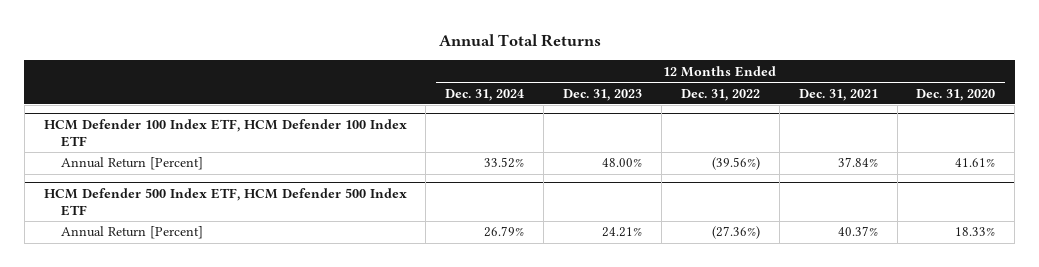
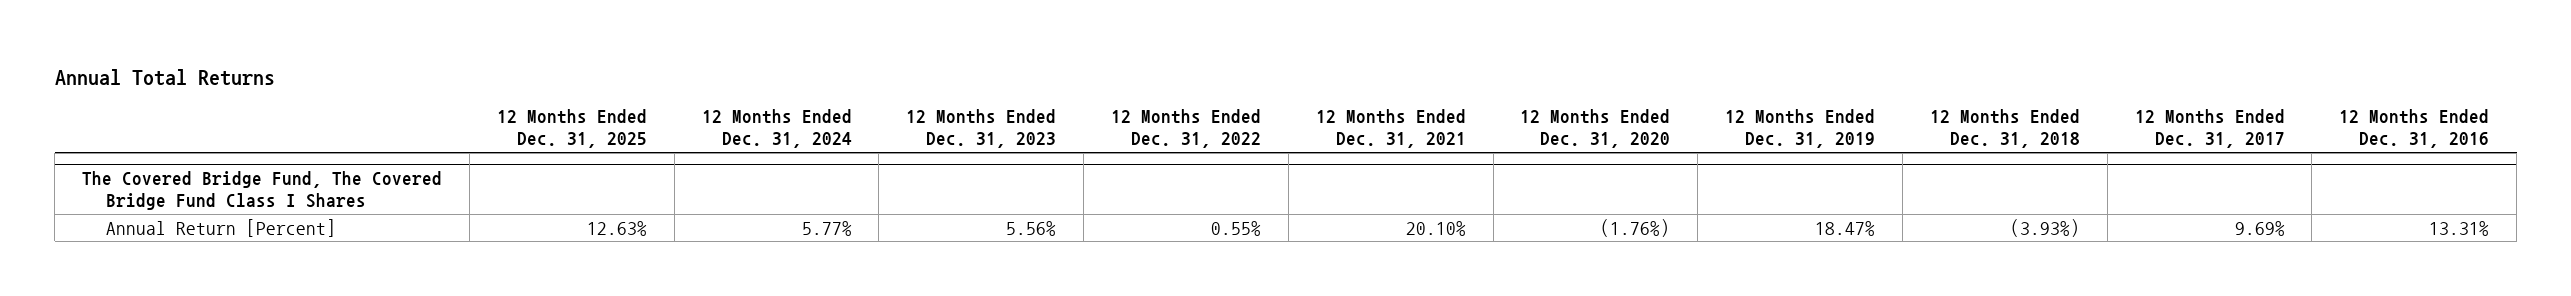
none -> [496,109,647,149] 12 Months Ended Dec. 31, 2025
none -> [1725,109,1876,149] 12 Months Ended Dec. 31, 2019
none -> [1929,109,2080,149] 12 Months Ended Dec. 31, 2018
none -> [2134,109,2285,149] 12 Months Ended Dec. 31, 2017
none -> [2339,109,2490,149] 12 Months Ended Dec. 31, 2016
[43,118,407,147] HCM Defender 100 Index ETF, HCM Defender 100 Index ETF -> none
[43,187,407,216] HCM Defender 500 Index ETF, HCM Defender 500 Index ETF -> none
[61,226,204,240] Annual Return [Percent] -> none
none -> [82,170,443,210] The Covered Bridge Fund, The Covered Bridge Fund Class I Shares
[484,157,525,169] 33.52% -> [801,220,852,236] 5.77%
[602,158,643,168] 48.00% -> [1006,220,1057,236] 5.56%
[711,157,760,171] (39.56%) -> [1210,220,1261,236] 0.55%
[837,157,878,168] 37.84% -> [1405,220,1466,236] 20.10%
[955,158,996,168] 41.61% -> [1600,218,1671,237] (1.76%)

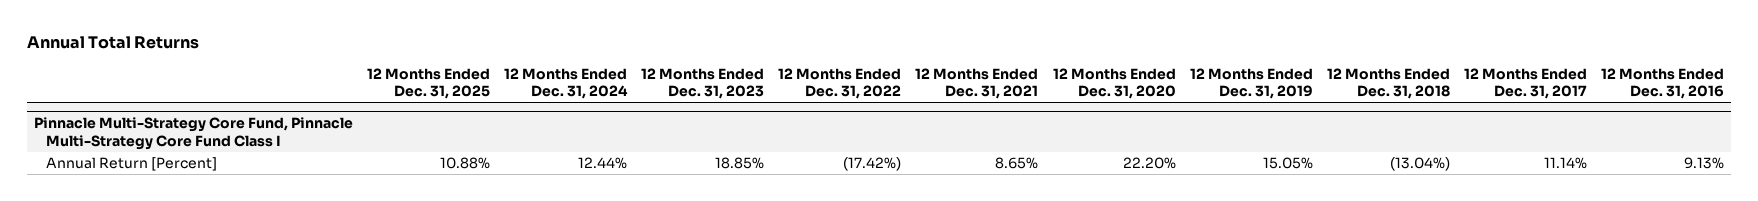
[82,170,443,210] The Covered Bridge Fund, The Covered Bridge Fund Class I Shares -> none
none -> [33,117,353,150] Pinnacle Multi-Strategy Core Fund, Pinnacle Multi-Strategy Core Fund Class I
[586,220,647,236] 12.63% -> [439,157,490,170] 10.88%
[801,220,852,236] 5.77% -> [577,157,627,170] 12.44%
[1006,220,1057,236] 5.56% -> [715,157,765,170] 18.85%
[1210,220,1261,236] 0.55% -> [843,157,902,172] (17.42%)
[1405,220,1466,236] 20.10% -> [995,157,1039,170] 8.65%
[1600,218,1671,237] (1.76%) -> [1122,157,1176,170] 22.20%
[1815,220,1876,236] 18.47% -> [1262,157,1313,170] 15.05%
[2009,218,2080,237] (3.93%) -> [1389,157,1450,172] (13.04%)
[2234,220,2285,236] 9.69% -> [1544,157,1588,170] 11.14%
[2429,220,2490,236] 13.31% -> [1684,157,1725,170] 9.13%

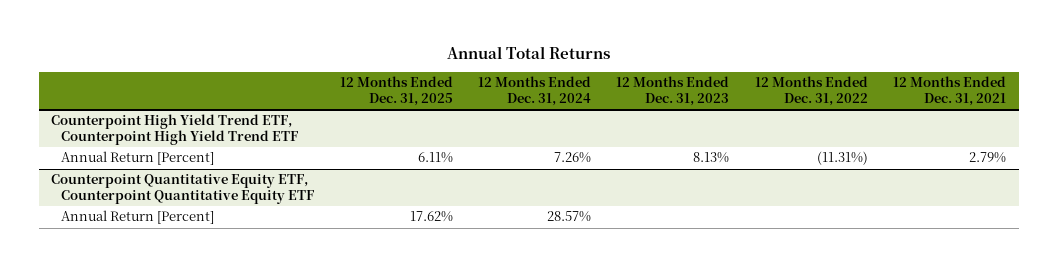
[1052,67,1176,100] 12 Months Ended Dec. 31, 2020 -> none
[1189,67,1313,100] 12 Months Ended Dec. 31, 2019 -> none
[1326,67,1450,100] 12 Months Ended Dec. 31, 2018 -> none
[1464,67,1588,100] 12 Months Ended Dec. 31, 2017 -> none
[1601,67,1725,100] 12 Months Ended Dec. 31, 2016 -> none
[33,117,353,150] Pinnacle Multi-Strategy Core Fund, Pinnacle Multi-Strategy Core Fund Class I -> none
none -> [51,114,299,146] Counterpoint High Yield Trend ETF, Counterpoint High Yield Trend ETF
[439,157,490,170] 10.88% -> [417,152,453,164] 6.11%
[577,157,627,170] 12.44% -> [554,152,592,164] 7.26%
[715,157,765,170] 18.85% -> [693,152,730,164] 8.13%
[843,157,902,172] (17.42%) -> [816,151,868,166] (11.31%)
[995,157,1039,170] 8.65% -> [969,152,1007,164] 2.79%
none -> [51,174,315,205] Counterpoint Quantitative Equity ETF, Counterpoint Quantitative Equity ETF
none -> [61,210,215,225] Annual Return [Percent]

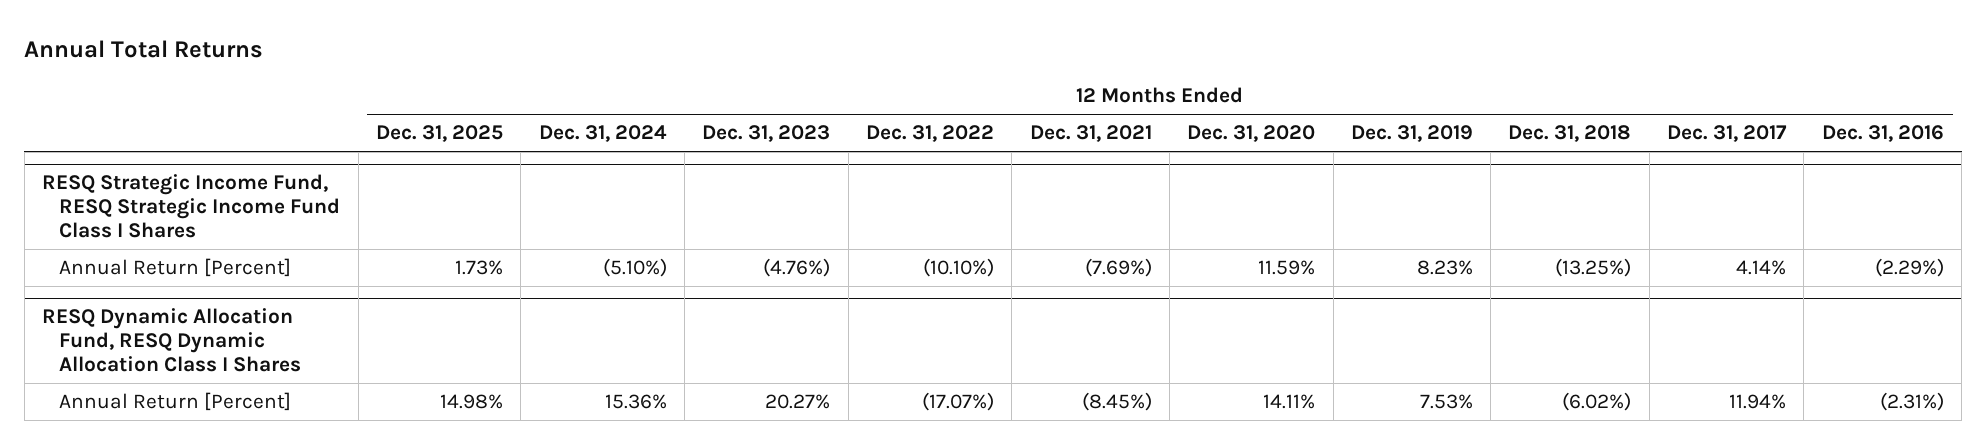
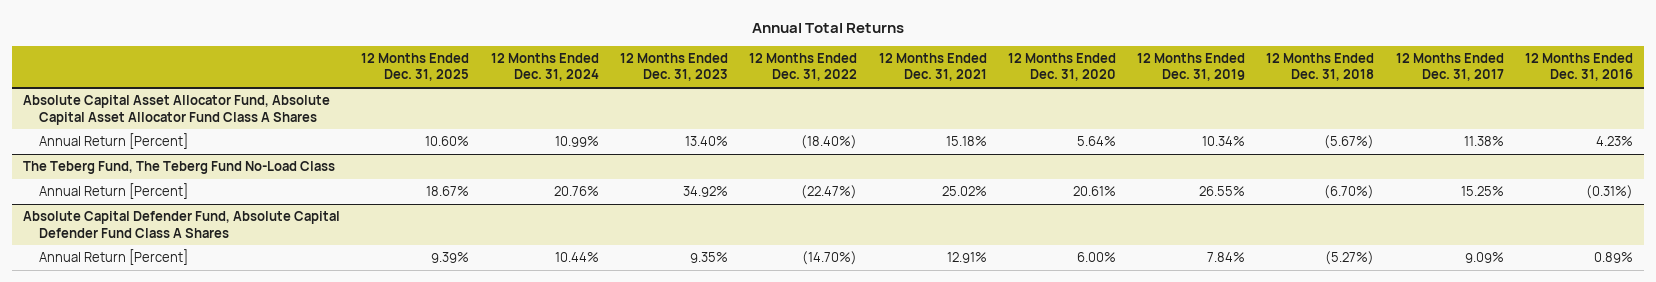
[41,174,341,239] RESQ Strategic Income Fund, RESQ Strategic Income Fund Class I Shares -> none
[41,308,302,373] RESQ Dynamic Allocation Fund, RESQ Dynamic Allocation Class I Shares -> none
none -> [22,95,330,125] Absolute Capital Asset Allocator Fund, Absolute Capital Asset Allocator Fund Class A Shares
[455,259,504,275] 1.73% -> [425,136,470,147] 10.60%
[602,257,667,277] (5.10%) -> [554,136,599,148] 10.99%
[763,257,831,277] (4.76%) -> [684,136,728,147] 13.40%
[922,257,994,277] (10.10%) -> [801,135,858,150] (18.40%)
[1084,257,1152,277] (7.69%) -> [945,136,987,147] 15.18%
[1258,259,1316,275] 11.59% -> [1076,136,1116,147] 5.64%
[1416,259,1473,275] 8.23% -> [1202,136,1246,147] 10.34%
[1555,257,1632,277] (13.25%) -> [1324,135,1375,150] (5.67%)
[1736,259,1787,275] 4.14% -> [1463,136,1504,147] 11.38%
[1874,257,1944,277] (2.29%) -> [1596,136,1634,147] 4.23%
none -> [22,161,335,175] The Teberg Fund, The Teberg Fund No-Load Class
[440,393,504,409] 14.98% -> [426,186,470,197] 18.67%
[604,393,667,409] 15.36% -> [553,186,599,197] 20.76%
[765,393,831,409] 20.27% -> [682,186,728,198] 34.92%
[921,391,994,411] (17.07%) -> [801,185,858,200] (22.47%)
[1081,391,1152,411] (8.45%) -> [941,186,987,197] 25.02%
[1263,393,1316,409] 14.11% -> [1072,186,1116,197] 20.61%
[1419,393,1473,409] 7.53% -> [1199,186,1246,197] 26.55%
[1562,391,1632,411] (6.02%) -> [1324,185,1375,200] (6.70%)
[1729,393,1787,409] 11.94% -> [1460,186,1504,197] 15.25%
[1879,391,1944,411] (2.31%) -> [1586,185,1634,200] (0.31%)
none -> [22,211,340,238] Absolute Capital Defender Fund, Absolute Capital Defender Fund Class A Shares
none -> [39,249,189,266] Annual Return [Percent]

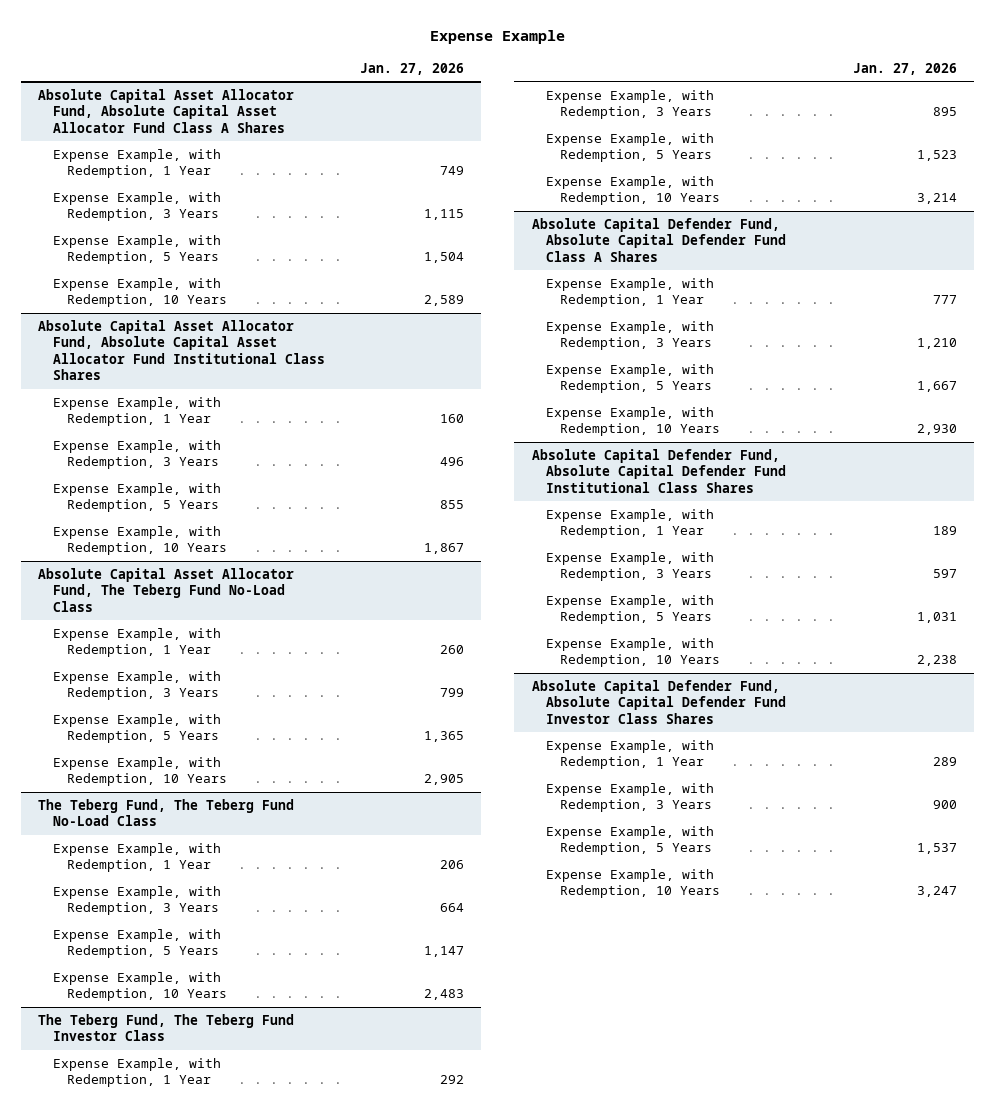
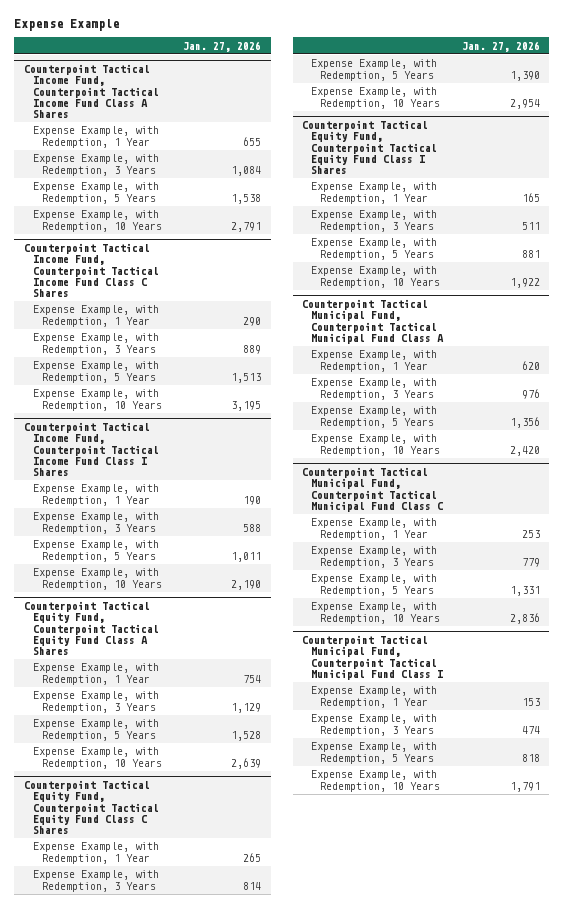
[38,89,295,133] Absolute Capital Asset Allocator Fund, Absolute Capital Asset Allocator Fund Class A Shares -> none
[38,320,325,381] Absolute Capital Asset Allocator Fund, Absolute Capital Asset Allocator Fund Institutional Class Shares -> none
[38,568,295,612] Absolute Capital Asset Allocator Fund, The Teberg Fund No-Load Class -> none
[38,799,295,827] The Teberg Fund, The Teberg Fund No-Load Class -> none
[38,1014,295,1042] The Teberg Fund, The Teberg Fund Investor Class -> none
[531,218,786,262] Absolute Capital Defender Fund, Absolute Capital Defender Fund Class A Shares -> none
[531,449,786,493] Absolute Capital Defender Fund, Absolute Capital Defender Fund Institutional Class Shares -> none
[531,680,786,724] Absolute Capital Defender Fund, Absolute Capital Defender Fund Investor Class Shares -> none
none -> [23,64,159,119] Counterpoint Tactical Income Fund, Counterpoint Tactical Income Fund Class A Shares
[439,166,464,176] 749 -> [243,136,262,146] 655
[423,209,464,221] 1,115 -> [231,165,262,176] 1,084
[423,252,464,264] 1,504 -> [231,193,262,204] 1,538
[423,295,464,307] 2,589 -> [231,221,262,232] 2,791
none -> [23,243,159,298] Counterpoint Tactical Income Fund, Counterpoint Tactical Income Fund Class C Shares
[439,414,464,424] 160 -> [243,316,262,326] 290
[439,457,464,467] 496 -> [243,344,262,354] 889
[439,500,464,510] 855 -> [231,372,262,383] 1,513
[423,543,464,555] 1,867 -> [231,400,262,411] 3,195
none -> [23,422,159,477] Counterpoint Tactical Income Fund, Counterpoint Tactical Income Fund Class I Shares
[439,645,464,655] 260 -> [243,495,262,505] 190
[439,688,464,698] 799 -> [243,523,262,532] 588
[423,731,464,743] 1,365 -> [231,551,262,562] 1,011
[423,774,464,786] 2,905 -> [231,579,262,590] 2,190
none -> [23,601,159,656] Counterpoint Tactical Equity Fund, Counterpoint Tactical Equity Fund Class A Shares
[439,860,464,870] 206 -> [243,674,262,683] 754
[439,903,464,913] 664 -> [231,702,262,713] 1,129
[423,946,464,958] 1,147 -> [231,730,262,741] 1,528
[423,989,464,1001] 2,483 -> [231,757,262,769] 2,639
none -> [23,780,159,835] Counterpoint Tactical Equity Fund, Counterpoint Tactical Equity Fund Class C Shares
[439,1075,464,1085] 292 -> [243,852,262,862] 265
[932,107,957,117] 895 -> [243,881,262,890] 814
[916,150,957,162] 1,523 -> [509,70,540,81] 1,390
[916,193,957,205] 3,214 -> [509,98,540,109] 2,954
none -> [302,120,438,175] Counterpoint Tactical Equity Fund, Counterpoint Tactical Equity Fund Class I Shares
[932,295,957,305] 777 -> [521,192,540,202] 165
[916,338,957,350] 1,210 -> [521,221,540,230] 511
[916,381,957,393] 1,667 -> [521,249,540,258] 881
[916,424,957,436] 2,930 -> [509,277,540,288] 1,922
none -> [302,299,445,344] Counterpoint Tactical Municipal Fund, Counterpoint Tactical Municipal Fund Class A
[932,526,957,536] 189 -> [521,360,540,370] 620
[932,569,957,579] 597 -> [521,388,540,399] 976
[916,612,957,624] 1,031 -> [509,416,540,428] 1,356
[916,655,957,667] 2,238 -> [509,445,540,456] 2,420
none -> [302,467,444,512] Counterpoint Tactical Municipal Fund, Counterpoint Tactical Municipal Fund Class C
[932,757,957,767] 289 -> [521,529,540,538] 253
[932,800,957,810] 900 -> [521,557,540,567] 779
[916,843,957,855] 1,537 -> [509,585,540,596] 1,331
[916,886,957,898] 3,247 -> [509,612,540,624] 2,836
none -> [302,635,444,680] Counterpoint Tactical Municipal Fund, Counterpoint Tactical Municipal Fund Class I
none -> [311,686,438,708] Expense Example, with Redemption, 1 Year
none -> [311,714,438,736] Expense Example, with Redemption, 3 Years
none -> [311,742,438,764] Expense Example, with Redemption, 5 Years
none -> [311,770,441,792] Expense Example, with Redemption, 10 Years

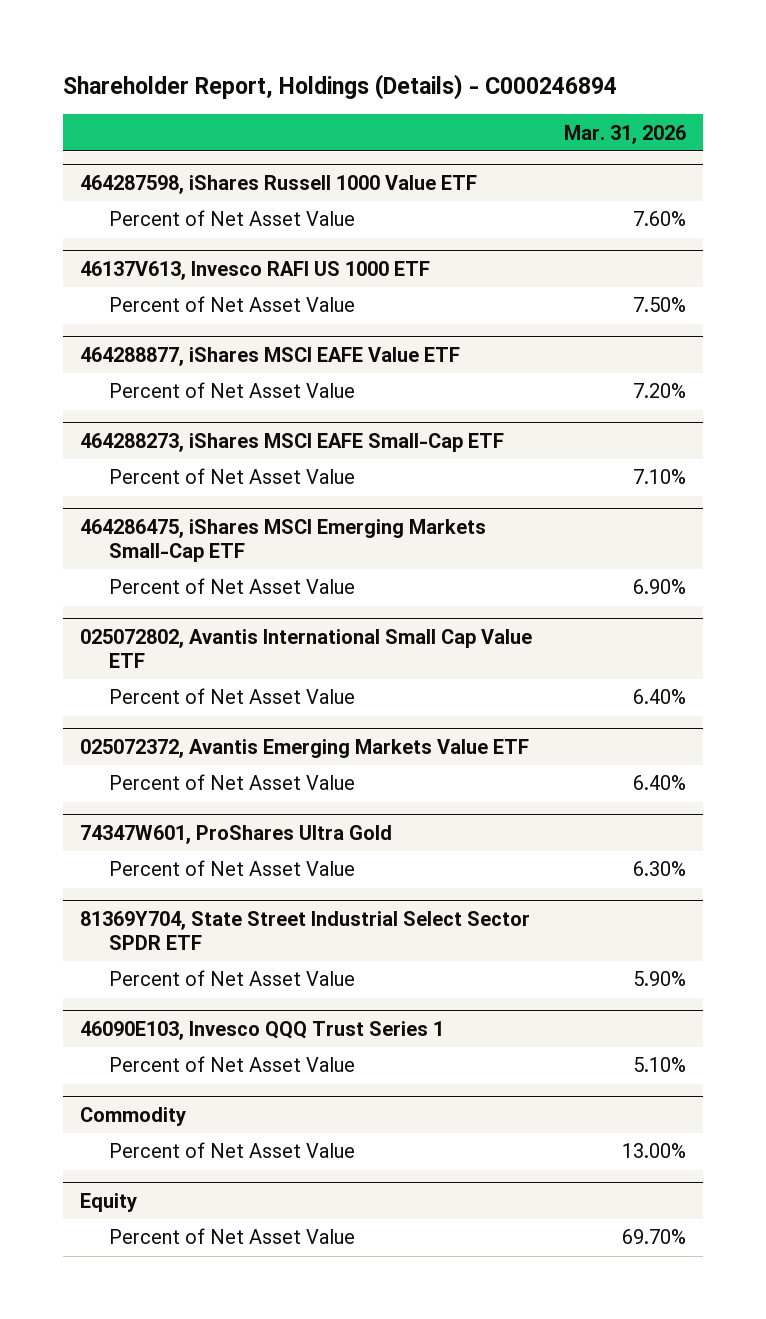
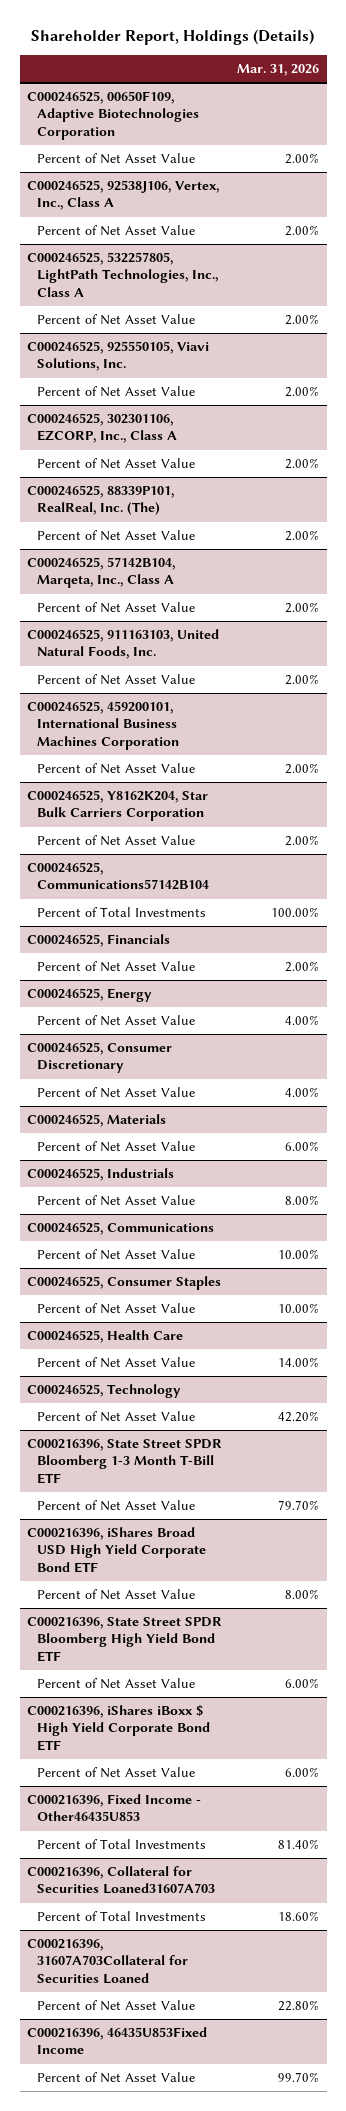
[63,74,618,101] Shareholder Report, Holdings (Details) - C000246894 -> [31,29,315,46] Shareholder Report, Holdings (Details)
[79,174,477,194] 464287598, iShares Russell 1000 Value ETF -> none
[79,260,430,280] 46137V613, Invesco RAFI US 1000 ETF -> none
[79,346,460,366] 464288877, iShares MSCI EAFE Value ETF -> none
[79,432,504,452] 464288273, iShares MSCI EAFE Small-Cap ETF -> none
[79,518,486,562] 464286475, iShares MSCI Emerging Markets Small-Cap ETF -> none
[79,628,532,668] 025072802, Avantis International Small Cap Value ETF -> none
[79,738,529,758] 025072372, Avantis Emerging Markets Value ETF -> none
[79,824,392,844] 74347W601, ProShares Ultra Gold -> none
[79,910,530,950] 81369Y704, State Street Industrial Select Sector SPDR ETF -> none
[79,1020,444,1040] 46090E103, Invesco QQQ Trust Series 1 -> none
[79,1106,186,1126] Commodity -> none
[79,1192,137,1212] Equity -> none
none -> [27,91,200,140] C000246525, 00650F109, Adaptive Biotechnologies Corporation
[633,211,687,227] 7.60% -> [285,153,320,165] 2.00%
none -> [27,180,220,211] C000246525, 92538J106, Vertex, Inc., Class A
[633,297,687,313] 7.50% -> [285,225,320,237] 2.00%
none -> [27,252,219,297] C000246525, 532257805, LightPath Technologies, Inc., Class A
[633,383,687,399] 7.20% -> [285,314,320,326] 2.00%
none -> [27,341,210,372] C000246525, 925550105, Viavi Solutions, Inc.
[633,469,687,485] 7.10% -> [285,386,320,398] 2.00%
none -> [27,413,178,444] C000246525, 302301106, EZCORP, Inc., Class A
[633,579,687,595] 6.90% -> [285,458,320,470] 2.00%
none -> [27,485,175,516] C000246525, 88339P101, RealReal, Inc. (The)
[633,689,687,705] 6.40% -> [285,530,320,542] 2.00%
none -> [27,557,176,589] C000246525, 57142B104, Marqeta, Inc., Class A
[633,775,687,791] 6.40% -> [285,602,320,614] 2.00%
none -> [27,629,220,660] C000246525, 911163103, United Natural Foods, Inc.
[633,861,687,877] 6.30% -> [285,674,320,686] 2.00%
none -> [27,701,180,750] C000246525, 459200101, International Business Machines Corporation
[633,971,687,987] 5.90% -> [285,763,320,775] 2.00%
none -> [27,790,209,822] C000246525, Y8162K204, Star Bulk Carriers Corporation
[633,1057,687,1073] 5.10% -> [285,835,320,847] 2.00%
none -> [27,862,210,891] C000246525, Communications57142B104
none -> [37,907,207,918] Percent of Total Investments
none -> [27,934,171,948] C000246525, Financials
[622,1143,687,1159] 13.00% -> [285,961,320,973] 2.00%
none -> [27,988,153,1003] C000246525, Energy
[622,1229,687,1245] 69.70% -> [285,1015,320,1026] 4.00%
none -> [27,1042,173,1074] C000246525, Consumer Discretionary
none -> [37,1087,196,1099] Percent of Net Asset Value
none -> [27,1114,167,1128] C000246525, Materials
none -> [37,1141,196,1153] Percent of Net Asset Value
none -> [27,1168,175,1182] C000246525, Industrials
none -> [37,1195,196,1207] Percent of Net Asset Value
none -> [27,1222,215,1236] C000246525, Communications
none -> [37,1249,196,1261] Percent of Net Asset Value
none -> [27,1276,222,1291] C000246525, Consumer Staples
none -> [37,1303,196,1315] Percent of Net Asset Value
none -> [27,1330,184,1344] C000246525, Health Care
none -> [37,1357,196,1369] Percent of Net Asset Value
none -> [27,1384,182,1399] C000246525, Technology
none -> [37,1411,196,1423] Percent of Net Asset Value
none -> [27,1439,223,1484] C000216396, State Street SPDR Bloomberg 1-3 Month T-Bill ETF
none -> [37,1500,196,1512] Percent of Net Asset Value
none -> [27,1527,207,1573] C000216396, iShares Broad USD High Yield Corporate Bond ETF
none -> [37,1589,196,1601] Percent of Net Asset Value
none -> [27,1617,223,1662] C000216396, State Street SPDR Bloomberg High Yield Bond ETF
none -> [37,1678,196,1690] Percent of Net Asset Value
none -> [27,1704,211,1751] C000216396, iShares iBoxx $ High Yield Corporate Bond ETF
none -> [37,1767,196,1779] Percent of Net Asset Value
none -> [27,1794,202,1822] C000216396, Fixed Income - Other46435U853
none -> [37,1839,207,1850] Percent of Total Investments
none -> [27,1866,216,1895] C000216396, Collateral for Securities Loaned31607A703
none -> [37,1911,207,1922] Percent of Total Investments
none -> [27,1939,189,1984] C000216396, 31607A703Collateral for Securities Loaned
none -> [37,2000,196,2012] Percent of Net Asset Value
none -> [27,2027,208,2055] C000216396, 46435U853Fixed Income
none -> [37,2072,196,2084] Percent of Net Asset Value

